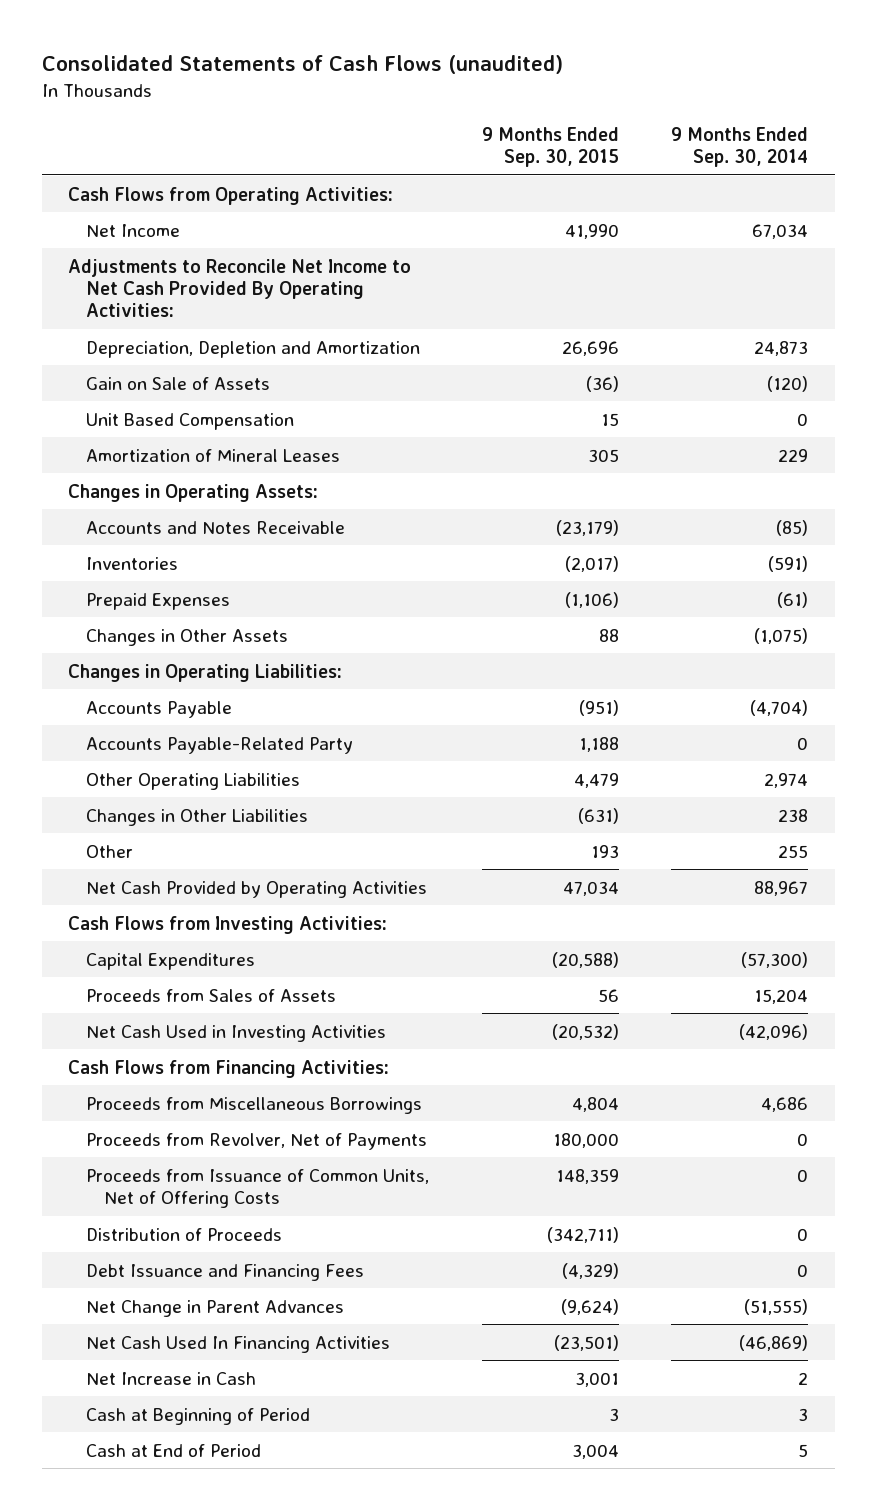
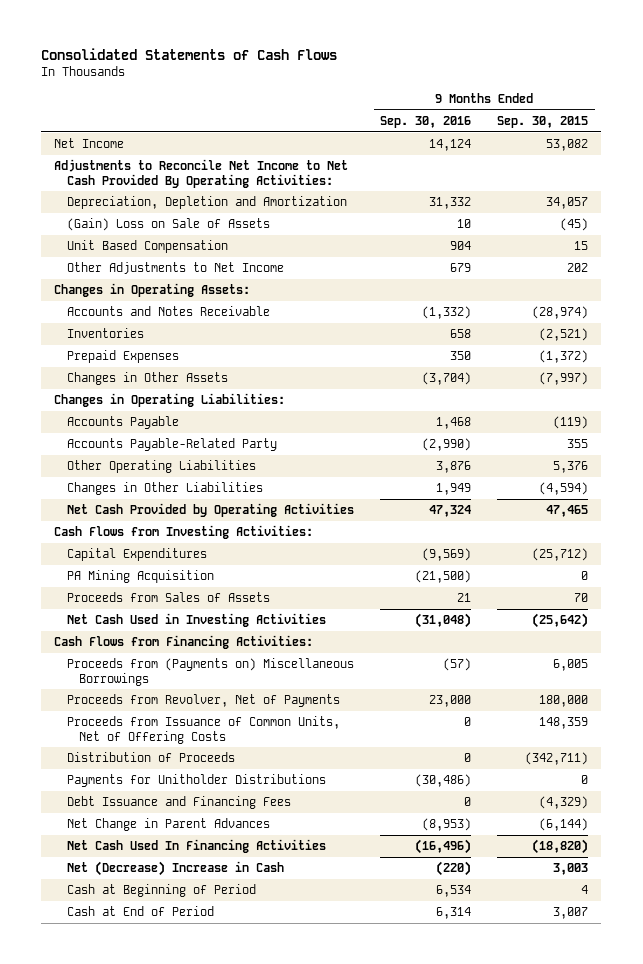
[41,55,563,75] Consolidated Statements of Cash Flows (unaudited) -> [41,47,338,60] Consolidated Statements of Cash Flows
[671,126,809,168] 9 Months Ended Sep. 30, 2014 -> none
none -> [380,115,472,128] Sep. 30, 2016
[68,186,394,205] Cash Flows from Operating Activities: -> none
[564,223,619,239] 41,990 -> [546,139,589,152] 53,082
[561,340,619,356] 26,696 -> [546,197,589,210] 34,057
[86,376,271,390] Gain on Sale of Assets -> [66,218,270,232] (Gain) Loss on Sale of Assets
[585,375,619,392] (36) -> [560,218,589,232] (45)
[86,448,341,462] Amortization of Mineral Leases -> none
none -> [66,262,284,275] Other Adjustments to Net Income
[555,519,619,536] (23,179) -> [532,306,589,320] (28,974)
[564,555,619,572] (2,017) -> [539,328,589,342] (2,521)
[564,591,619,608] (1,106) -> [539,350,589,364] (1,372)
[598,628,619,642] 88 -> [539,372,589,386] (7,997)
[86,844,134,858] Other -> none
[578,699,619,716] (951) -> [553,416,589,430] (119)
[578,736,619,752] 1,188 -> [567,439,589,449] 355
[573,772,619,788] 4,479 -> [553,461,589,474] 5,376
[577,807,619,824] (631) -> [539,482,589,496] (4,594)
[562,880,619,896] 47,034 -> [546,505,589,518] 47,465
[551,951,619,968] (20,588) -> [532,548,589,562] (25,712)
none -> [66,570,214,584] PA Mining Acquisition
[597,988,619,1002] 56 -> [574,593,589,603] 70
[551,1023,619,1040] (20,532) -> [532,613,589,629] (25,642)
[86,1096,423,1114] Proceeds from Miscellaneous Borrowings -> [66,658,354,686] Proceeds from (Payments on) Miscellaneous Borrowings
[571,1096,619,1112] 4,804 -> [553,659,589,672] 6,005
none -> [66,774,326,788] Payments for Unitholder Distributions
[560,1298,619,1315] (9,624) -> [539,818,589,832] (6,144)
[553,1334,619,1351] (23,501) -> [532,839,589,855] (18,820)
[86,1371,257,1385] Net Increase in Cash -> [66,861,284,877] Net (Decrease) Increase in Cash
[574,1371,619,1387] 3,001 -> [553,863,589,876] 3,003
[608,1407,619,1421] 3 -> [581,885,589,895] 4
[571,1443,619,1459] 3,004 -> [553,907,589,920] 3,007

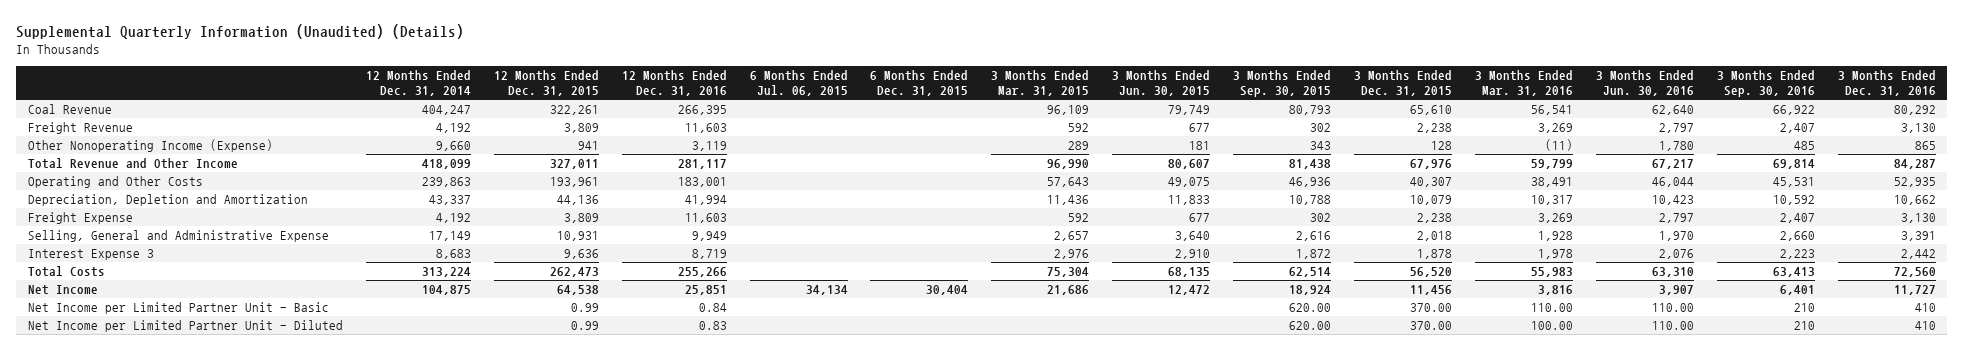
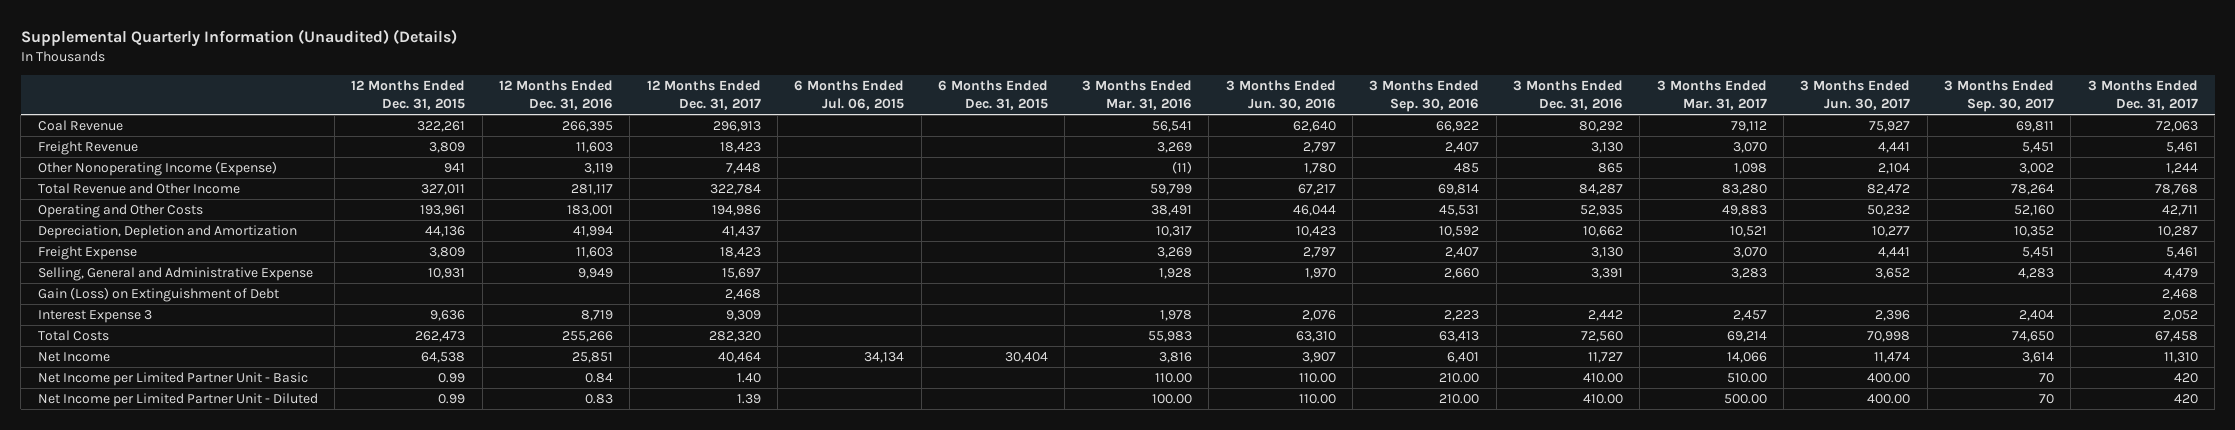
[365,70,471,97] 12 Months Ended Dec. 31, 2014 -> none
[991,70,1090,97] 3 Months Ended Mar. 31, 2015 -> none
[1112,70,1211,97] 3 Months Ended Jun. 30, 2015 -> none
[1233,70,1332,98] 3 Months Ended Sep. 30, 2015 -> none
[1353,70,1452,97] 3 Months Ended Dec. 31, 2015 -> none
none -> [646,80,761,110] 12 Months Ended Dec. 31, 2017
none -> [1656,80,1767,110] 3 Months Ended Mar. 31, 2017
none -> [1800,80,1911,110] 3 Months Ended Jun. 30, 2017
none -> [1944,80,2055,112] 3 Months Ended Sep. 30, 2017
none -> [2087,80,2198,110] 3 Months Ended Dec. 31, 2017
none -> [37,287,279,303] Gain (Loss) on Extinguishment of Debt
[1793,303,1815,313] 210 -> [1439,373,1480,384] 210.00
[1914,303,1936,313] 410 -> [1582,373,1623,384] 410.00
[1793,321,1815,331] 210 -> [1439,394,1480,405] 210.00
[1914,321,1936,331] 410 -> [1582,394,1623,405] 410.00

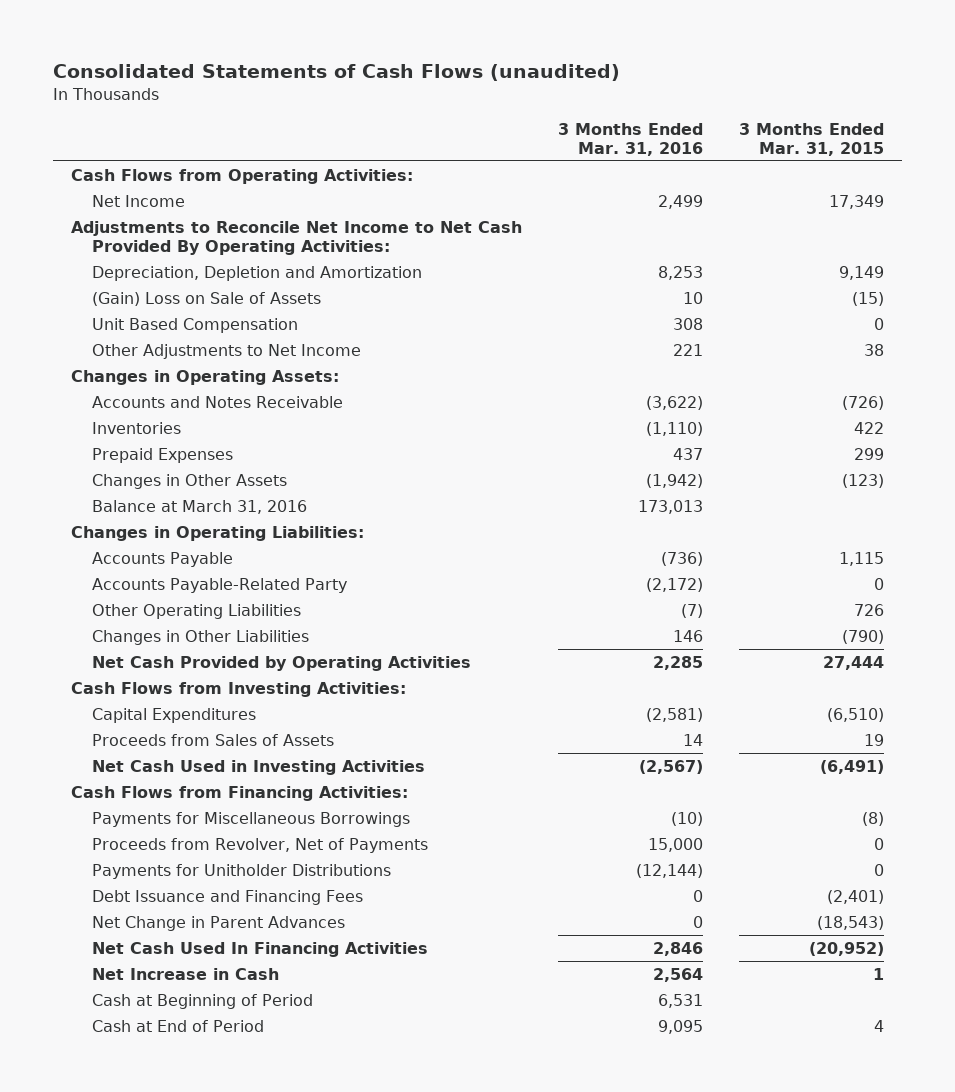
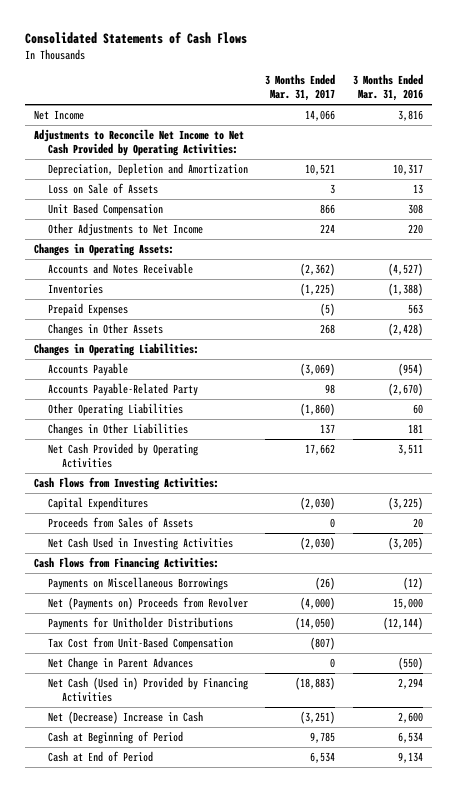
[53,64,621,82] Consolidated Statements of Cash Flows (unaudited) -> [24,31,247,44] Consolidated Statements of Cash Flows
[738,122,884,156] 3 Months Ended Mar. 31, 2015 -> none
none -> [265,74,336,102] 3 Months Ended Mar. 31, 2017
[71,168,414,184] Cash Flows from Operating Activities: -> none
[658,194,704,209] 2,499 -> [398,110,424,122] 3,816
[71,220,523,255] Adjustments to Reconcile Net Income to Net Cash Provided By Operating Activities: -> [33,129,244,156] Adjustments to Reconcile Net Income to Net Cash Provided by Operating Activities:
[658,265,704,280] 8,253 -> [393,164,424,176] 10,317
[91,291,321,306] (Gain) Loss on Sale of Assets -> [47,183,158,195] Loss on Sale of Assets
[683,291,704,304] 10 -> [413,184,424,195] 13
[673,343,704,356] 221 -> [408,224,424,235] 220
[91,499,307,514] Balance at March 31, 2016 -> none
[646,395,704,410] (3,622) -> [388,263,424,277] (4,527)
[646,421,704,436] (1,110) -> [388,283,424,297] (1,388)
[673,447,704,460] 437 -> [408,304,424,315] 563
[646,473,704,488] (1,942) -> [388,323,424,337] (2,428)
[661,551,704,566] (736) -> [398,363,424,377] (954)
[646,577,704,592] (2,172) -> [388,383,424,397] (2,670)
[681,603,704,618] (7) -> [413,404,424,415] 60
[673,629,704,642] 146 -> [408,424,424,435] 181
[653,655,704,670] 2,285 -> [398,444,424,456] 3,511
[646,707,704,722] (2,581) -> [388,497,424,511] (3,225)
[683,733,704,746] 14 -> [413,518,424,529] 20
[639,759,704,774] (2,567) -> [388,537,424,551] (3,205)
[91,811,410,827] Payments for Miscellaneous Borrowings -> [47,577,228,591] Payments on Miscellaneous Borrowings
[671,811,704,826] (10) -> [403,577,424,591] (12)
[91,837,428,853] Proceeds from Revolver, Net of Payments -> [47,597,248,611] Net (Payments on) Proceeds from Revolver
[91,889,363,905] Debt Issuance and Financing Fees -> none
none -> [47,637,233,651] Tax Cost from Unit-Based Compensation
[693,915,704,928] 0 -> [398,657,424,671] (550)
[91,941,428,957] Net Cash Used In Financing Activities -> [47,677,248,702] Net Cash (Used in) Provided by Financing Activities
[653,941,704,956] 2,846 -> [398,678,424,690] 2,294
[91,967,279,980] Net Increase in Cash -> [47,711,203,725] Net (Decrease) Increase in Cash
[653,967,704,982] 2,564 -> [398,712,424,724] 2,600
[658,993,704,1008] 6,531 -> [398,732,424,744] 6,534
[658,1019,704,1034] 9,095 -> [398,752,424,764] 9,134

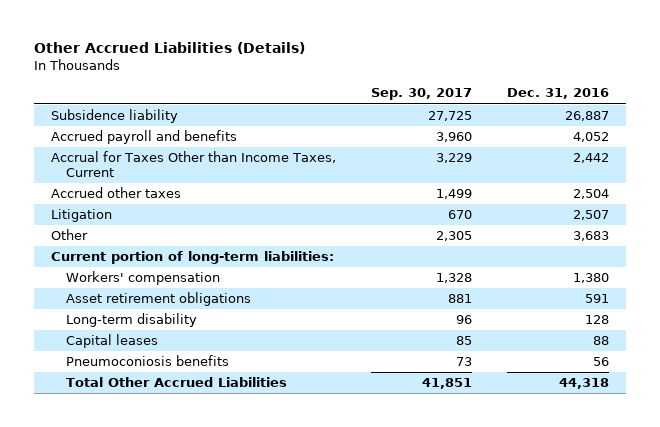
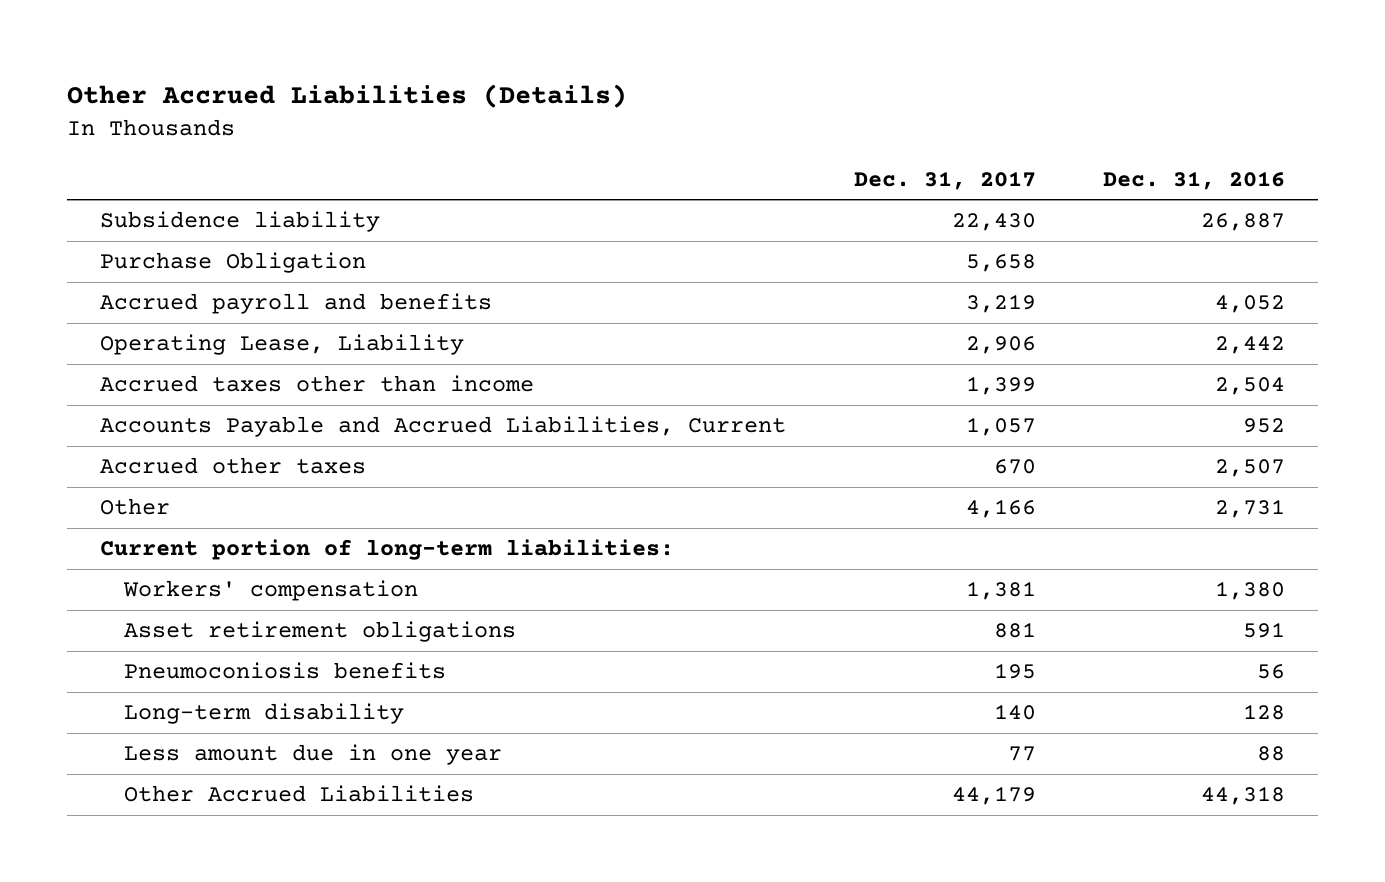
[370,88,472,101] Sep. 30, 2017 -> none
none -> [853,170,1036,190] Dec. 31, 2017
none -> [100,252,367,274] Purchase Obligation
[51,209,113,223] Litigation -> none
[51,151,337,177] Accrual for Taxes Other than Income Taxes, Current -> [100,334,465,356] Operating Lease, Liability
none -> [100,375,535,393] Accrued taxes other than income
none -> [100,416,787,438] Accounts Payable and Accrued Liabilities, Current
[572,189,609,200] 2,504 -> [1214,459,1285,478] 2,507
[572,231,609,242] 3,683 -> [1214,499,1285,519] 2,731
[66,334,159,349] Capital leases -> none
[66,313,198,328] Long-term disability -> [124,703,405,725] Long-term disability
none -> [124,744,503,766] Less amount due in one year
[66,377,288,388] Total Other Accrued Liabilities -> [124,785,475,803] Other Accrued Liabilities

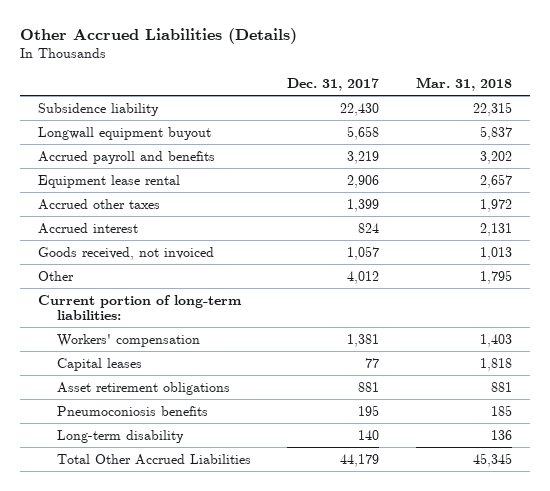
[1102,170,1285,190] Dec. 31, 2016 -> none
none -> [416,76,513,91] Mar. 31, 2018
[100,252,367,274] Purchase Obligation -> [37,126,211,140] Longwall equipment buyout
[100,457,367,475] Accrued other taxes -> none
[100,334,465,356] Operating Lease, Liability -> [37,174,180,188] Equipment lease rental
[100,375,535,393] Accrued taxes other than income -> [37,198,160,210] Accrued other taxes
none -> [37,222,138,234] Accrued interest
[100,416,787,438] Accounts Payable and Accrued Liabilities, Current -> [37,246,214,260] Goods received, not invoiced
[965,499,1036,519] 4,166 -> [347,270,380,284] 4,012
none -> [56,357,142,371] Capital leases
[124,744,503,766] Less amount due in one year -> none
[124,785,475,803] Other Accrued Liabilities -> [56,453,251,465] Total Other Accrued Liabilities

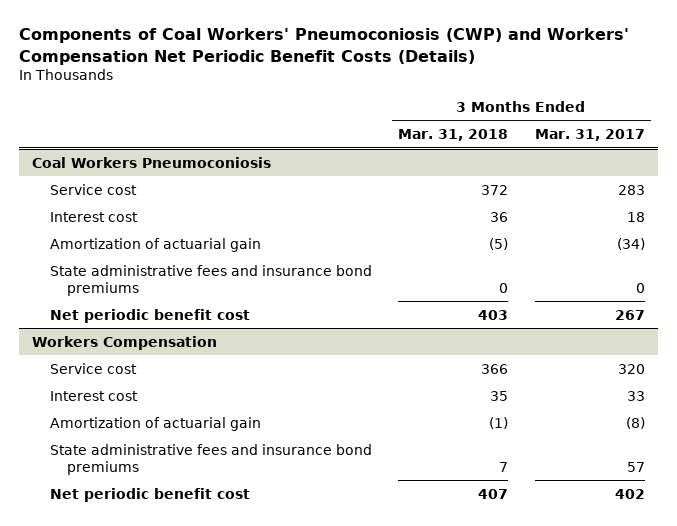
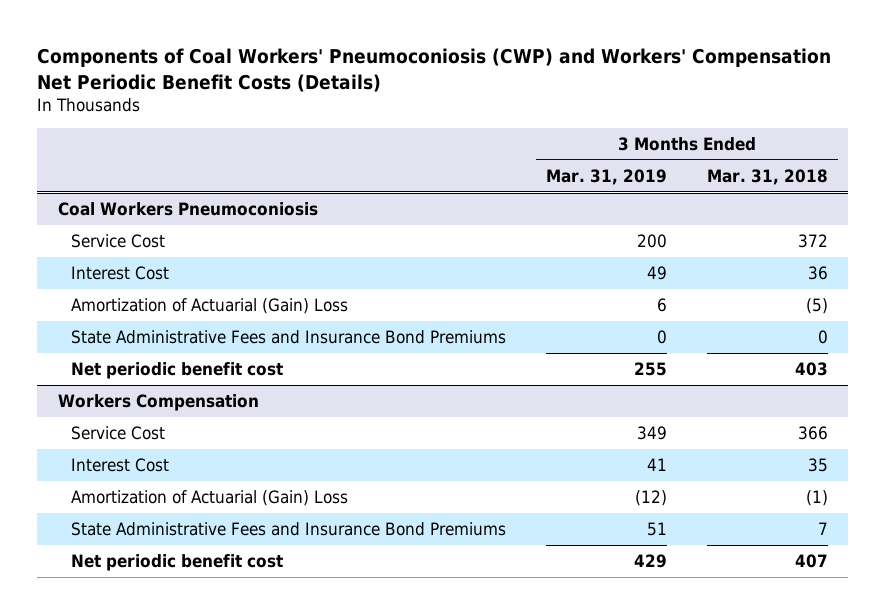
[534,129,645,142] Mar. 31, 2017 -> none
none -> [546,168,668,185] Mar. 31, 2019
[49,183,137,195] Service cost -> [70,234,165,249] Service Cost
[49,211,138,222] Interest cost -> [70,266,169,281] Interest Cost
[49,237,261,252] Amortization of actuarial gain -> [70,298,348,315] Amortization of Actuarial (Gain) Loss
[49,264,372,296] State administrative fees and insurance bond premiums -> [70,330,506,345] State Administrative Fees and Insurance Bond Premiums
[49,362,137,374] Service cost -> [70,426,165,441] Service Cost
[49,390,138,401] Interest cost -> [70,458,169,473] Interest Cost
[49,416,261,431] Amortization of actuarial gain -> [70,490,348,507] Amortization of Actuarial (Gain) Loss
[49,443,372,475] State administrative fees and insurance bond premiums -> [70,522,506,537] State Administrative Fees and Insurance Bond Premiums

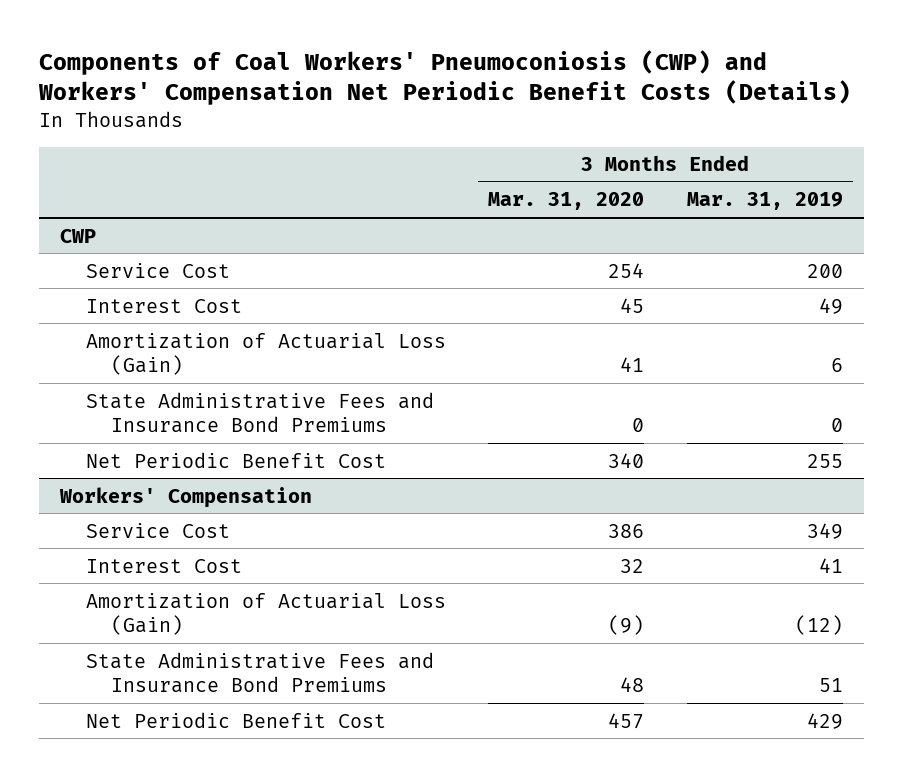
[707,168,829,185] Mar. 31, 2018 -> none
none -> [488,192,645,211] Mar. 31, 2020
[57,202,318,217] Coal Workers Pneumoconiosis -> [60,228,97,243] CWP
[70,298,348,315] Amortization of Actuarial (Gain) Loss -> [85,332,446,376] Amortization of Actuarial Loss (Gain)
[70,362,283,380] Net periodic benefit cost -> [85,451,386,468] Net Periodic Benefit Cost
[57,394,259,412] Workers Compensation -> [59,486,313,508] Workers' Compensation
[70,490,348,507] Amortization of Actuarial (Gain) Loss -> [85,592,446,636] Amortization of Actuarial Loss (Gain)
[70,554,283,572] Net periodic benefit cost -> [85,711,386,728] Net Periodic Benefit Cost

